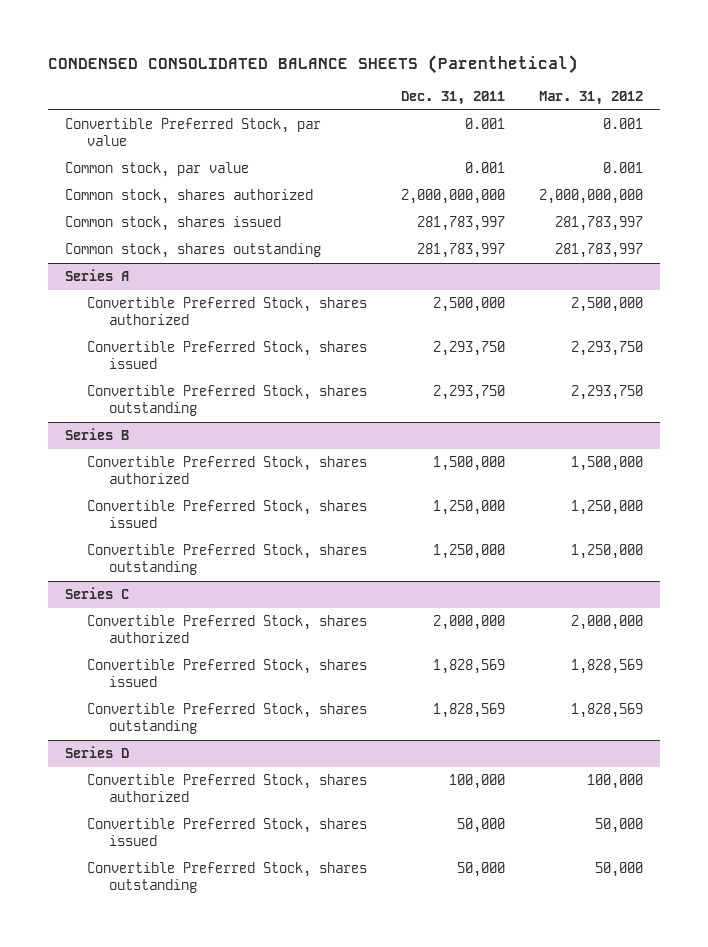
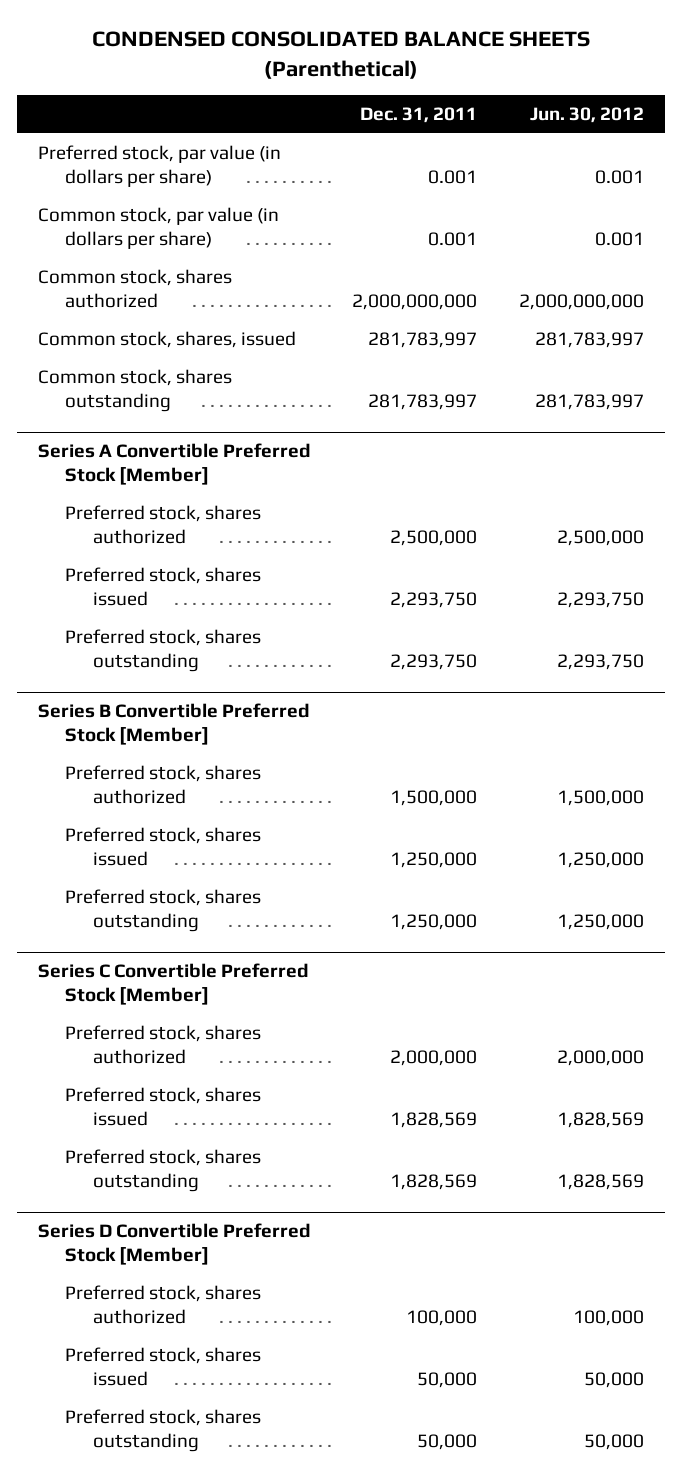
[539,90,644,105] Mar. 31, 2012 -> none
none -> [529,107,644,124] Jun. 30, 2012
[64,118,321,147] Convertible Preferred Stock, par value -> [37,145,281,188] Preferred stock, par value (in dollars per share)
[64,162,249,178] Common stock, par value -> [37,207,279,250] Common stock, par value (in dollars per share)
[64,216,281,232] Common stock, shares issued -> [37,331,296,349] Common stock, shares, issued
[64,269,129,282] Series A -> none
[64,428,129,441] Series B -> none
[64,587,129,600] Series C -> none
[64,746,129,759] Series D -> none
none -> [37,443,311,486] Series A Convertible Preferred Stock [Member]
[86,297,367,326] Convertible Preferred Stock, shares authorized -> [65,505,262,545] Preferred stock, shares authorized
[86,341,367,370] Convertible Preferred Stock, shares issued -> [65,567,262,607] Preferred stock, shares issued
[86,385,367,417] Convertible Preferred Stock, shares outstanding -> [65,629,262,673] Preferred stock, shares outstanding
none -> [37,703,310,746] Series B Convertible Preferred Stock [Member]
[86,456,367,485] Convertible Preferred Stock, shares authorized -> [65,765,262,805] Preferred stock, shares authorized
[86,500,367,529] Convertible Preferred Stock, shares issued -> [65,827,262,867] Preferred stock, shares issued
[86,544,367,576] Convertible Preferred Stock, shares outstanding -> [65,889,262,933] Preferred stock, shares outstanding
none -> [37,963,309,1006] Series C Convertible Preferred Stock [Member]
[86,615,367,644] Convertible Preferred Stock, shares authorized -> [65,1025,262,1065] Preferred stock, shares authorized
[86,659,367,688] Convertible Preferred Stock, shares issued -> [65,1087,262,1127] Preferred stock, shares issued
[86,703,367,735] Convertible Preferred Stock, shares outstanding -> [65,1149,262,1193] Preferred stock, shares outstanding
none -> [37,1223,311,1266] Series D Convertible Preferred Stock [Member]
[86,774,367,803] Convertible Preferred Stock, shares authorized -> [65,1285,262,1325] Preferred stock, shares authorized
[86,818,367,847] Convertible Preferred Stock, shares issued -> [65,1347,262,1387] Preferred stock, shares issued
[86,862,367,894] Convertible Preferred Stock, shares outstanding -> [65,1409,262,1453] Preferred stock, shares outstanding

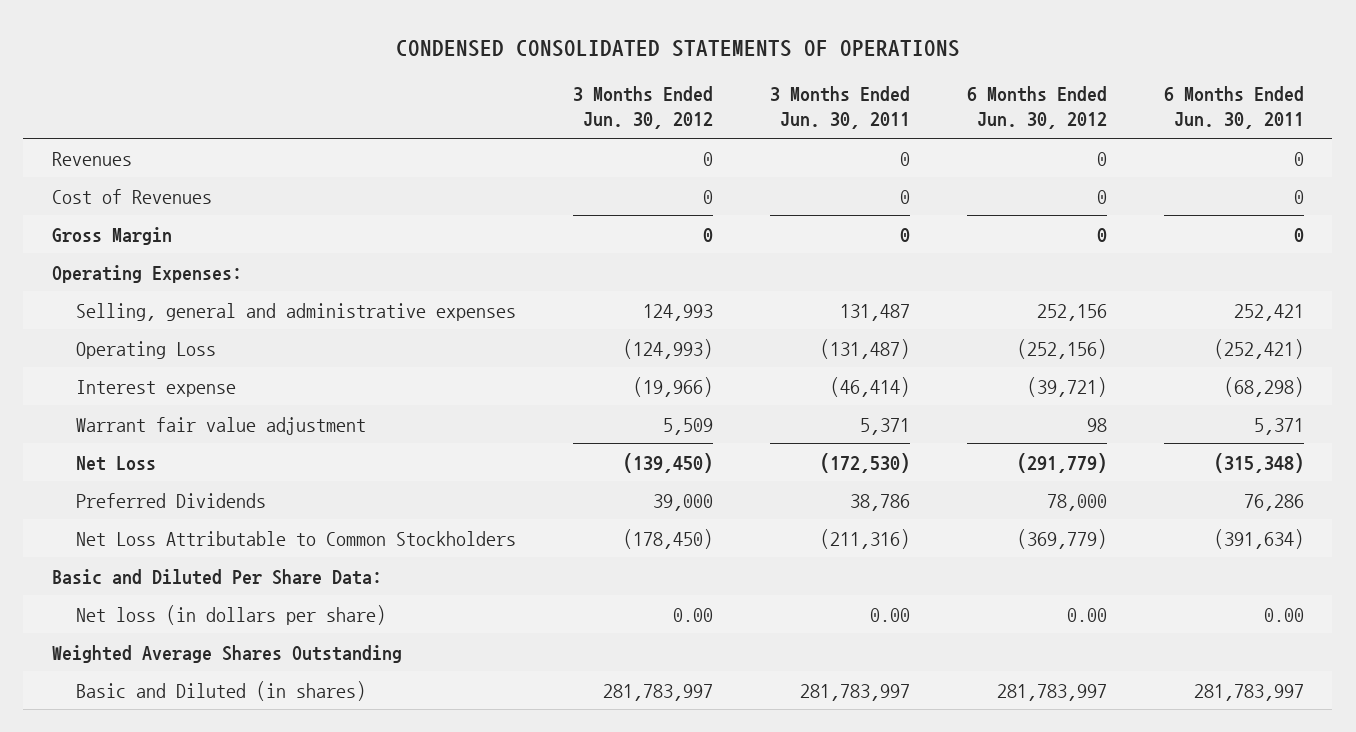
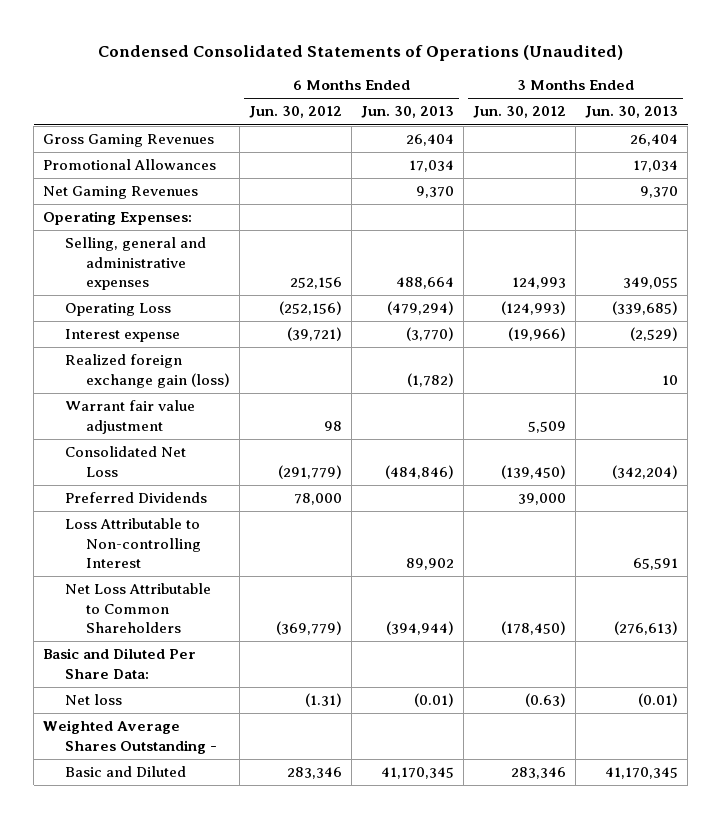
[395,39,960,57] CONDENSED CONSOLIDATED STATEMENTS OF OPERATIONS -> [97,44,623,61] Condensed Consolidated Statements of Operations (Unaudited)
[770,86,911,130] 3 Months Ended Jun. 30, 2011 -> none
[1164,86,1305,130] 6 Months Ended Jun. 30, 2011 -> none
none -> [361,106,455,119] Jun. 30, 2013
none -> [585,106,679,119] Jun. 30, 2013
[51,151,132,166] Revenues -> none
[51,188,212,204] Cost of Revenues -> none
[51,226,172,245] Gross Margin -> none
none -> [43,134,215,148] Gross Gaming Revenues
none -> [43,159,217,171] Promotional Allowances
none -> [43,186,199,200] Net Gaming Revenues
none -> [64,354,230,388] Realized foreign exchange gain (loss)
[76,455,157,471] Net Loss -> [64,446,186,477] Consolidated Net Loss
none -> [64,518,201,568] Loss Attributable to Non-controlling Interest
[76,530,517,546] Net Loss Attributable to Common Stockholders -> [64,583,211,633] Net Loss Attributable to Common Shareholders
[76,604,387,625] Net loss (in dollars per share) -> [64,694,122,706] Net loss
[673,607,714,622] 0.00 -> [525,693,567,708] (0.63)
[1067,607,1108,622] 0.00 -> [305,693,343,708] (1.31)
[51,644,402,663] Weighted Average Shares Outstanding -> [43,720,217,754] Weighted Average Shares Outstanding -
[76,680,367,701] Basic and Diluted (in shares) -> [64,766,186,778] Basic and Diluted
[603,683,714,701] 281,783,997 -> [511,767,567,780] 283,346
[997,683,1108,701] 281,783,997 -> [287,767,343,780] 283,346

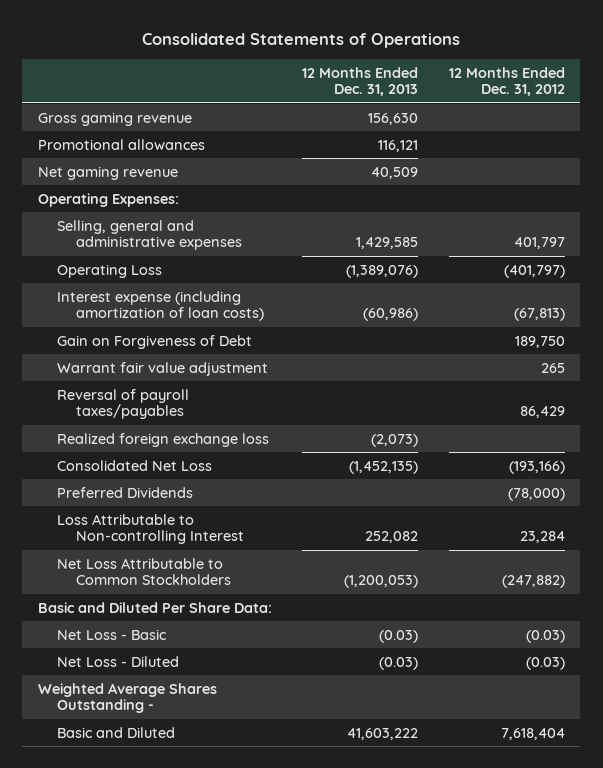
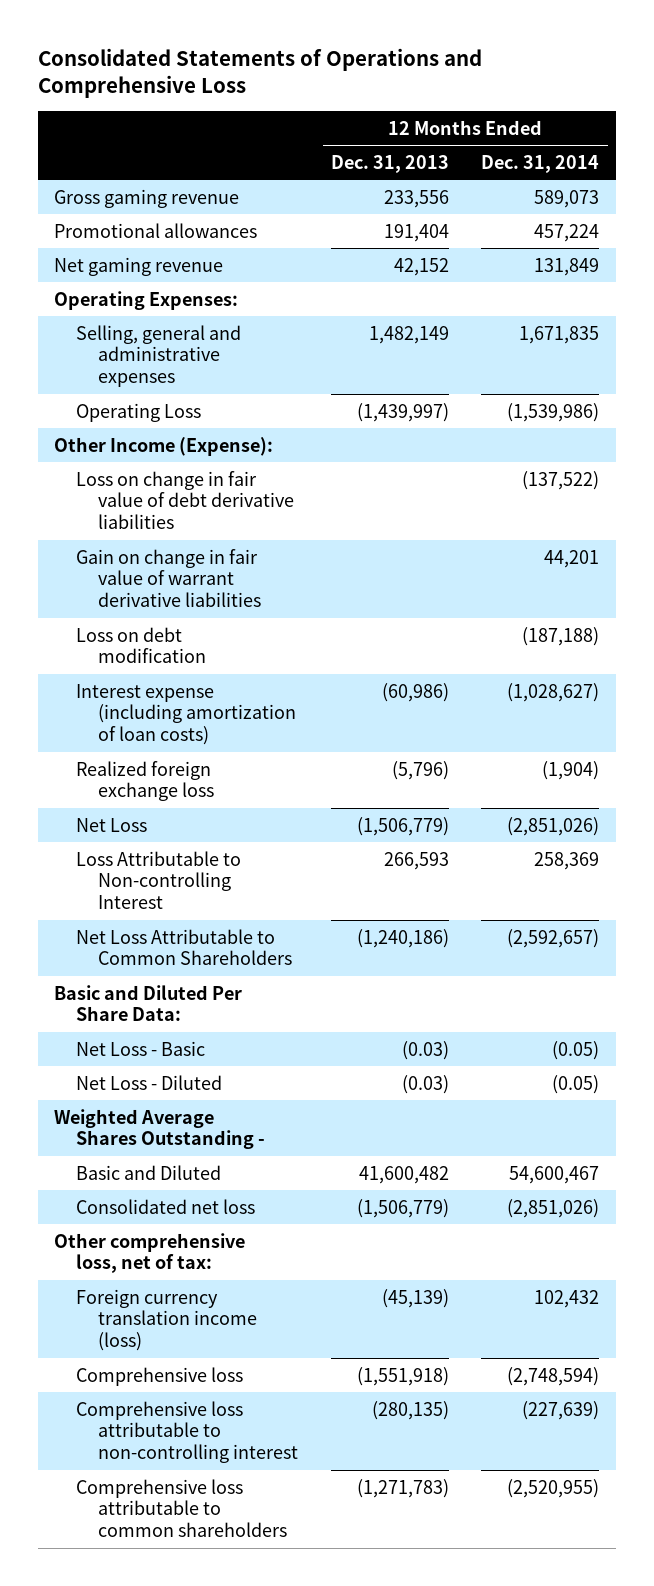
[142,32,461,48] Consolidated Statements of Operations -> [38,47,483,99] Consolidated Statements of Operations and Comprehensive Loss
[448,66,565,97] 12 Months Ended Dec. 31, 2012 -> none
none -> [481,154,600,173] Dec. 31, 2014
[368,112,419,125] 156,630 -> [383,189,449,208] 233,556
[378,139,419,152] 116,121 -> [383,223,449,242] 191,404
[371,166,419,179] 40,509 -> [393,257,449,276] 42,152
[356,237,419,250] 1,429,585 -> [368,325,449,344] 1,482,149
[346,264,419,278] (1,389,076) -> [356,402,449,422] (1,439,997)
none -> [54,436,274,456] Other Income (Expense):
none -> [76,470,295,530] Loss on change in fair value of debt derivative liabilities
none -> [76,548,262,608] Gain on change in fair value of warrant derivative liabilities
none -> [76,626,207,664] Loss on debt modification
[57,334,253,349] Gain on Forgiveness of Debt -> none
[57,361,269,376] Warrant fair value adjustment -> none
[57,388,190,420] Reversal of payroll taxes/payables -> none
[57,486,194,498] Preferred Dividends -> none
[371,433,419,447] (2,073) -> [391,760,449,780] (5,796)
[57,459,213,471] Consolidated Net Loss -> [76,817,148,832] Net Loss
[349,460,419,474] (1,452,135) -> [356,816,449,836] (1,506,779)
[365,531,419,544] 252,082 -> [383,851,449,870] 266,593
[57,557,232,586] Net Loss Attributable to Common Stockholders -> [76,928,293,966] Net Loss Attributable to Common Shareholders
[344,575,419,589] (1,200,053) -> [356,928,449,948] (1,240,186)
[347,727,419,740] 41,603,222 -> [358,1165,449,1184] 41,600,482
none -> [76,1198,256,1214] Consolidated net loss
none -> [54,1232,246,1274] Other comprehensive loss, net of tax:
none -> [76,1288,258,1352] Foreign currency translation income (loss)
none -> [76,1366,244,1386] Comprehensive loss
none -> [76,1400,299,1464] Comprehensive loss attributable to non-controlling interest
none -> [76,1478,288,1538] Comprehensive loss attributable to common shareholders

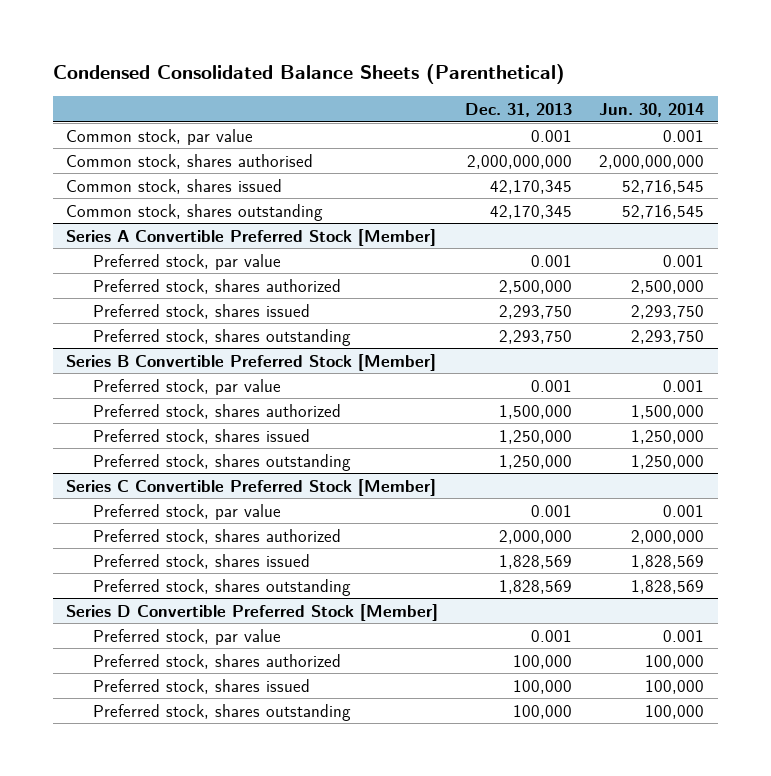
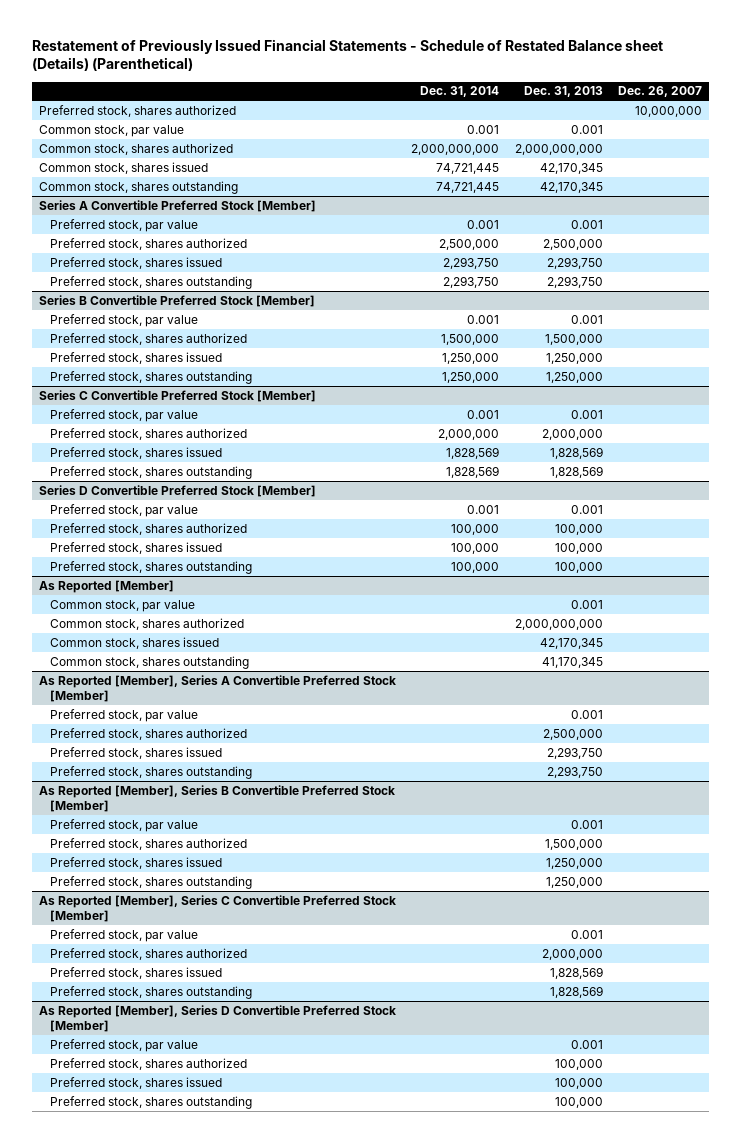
[53,64,566,85] Condensed Consolidated Balance Sheets (Parenthetical) -> [31,38,663,72] Restatement of Previously Issued Financial Statements - Schedule of Restated Balance sheet (Details) (Parenthetical)
[599,102,705,117] Jun. 30, 2014 -> none
none -> [420,86,500,98] Dec. 31, 2014
none -> [617,86,702,98] Dec. 26, 2007
none -> [39,104,237,117] Preferred stock, shares authorized
[66,153,314,169] Common stock, shares authorised -> [39,142,234,155] Common stock, shares authorized
none -> [39,579,175,593] As Reported [Member]
none -> [49,599,195,612] Common stock, par value
none -> [49,617,244,630] Common stock, shares authorized
none -> [49,636,219,649] Common stock, shares issued
none -> [49,655,249,669] Common stock, shares outstanding
none -> [39,674,397,703] As Reported [Member], Series A Convertible Preferred Stock [Member]
none -> [49,708,198,722] Preferred stock, par value
none -> [49,727,247,740] Preferred stock, shares authorized
none -> [49,746,222,759] Preferred stock, shares issued
none -> [49,765,252,779] Preferred stock, shares outstanding
none -> [39,784,396,813] As Reported [Member], Series B Convertible Preferred Stock [Member]
none -> [49,818,198,832] Preferred stock, par value
none -> [49,837,247,850] Preferred stock, shares authorized
none -> [49,856,222,869] Preferred stock, shares issued
none -> [49,875,252,889] Preferred stock, shares outstanding
none -> [39,894,397,923] As Reported [Member], Series C Convertible Preferred Stock [Member]
none -> [49,928,198,942] Preferred stock, par value
none -> [49,947,247,960] Preferred stock, shares authorized
none -> [49,966,222,979] Preferred stock, shares issued
none -> [49,985,252,999] Preferred stock, shares outstanding
none -> [39,1004,397,1033] As Reported [Member], Series D Convertible Preferred Stock [Member]
none -> [49,1038,198,1052] Preferred stock, par value
none -> [49,1057,247,1070] Preferred stock, shares authorized
none -> [49,1076,222,1089] Preferred stock, shares issued
none -> [49,1095,252,1109] Preferred stock, shares outstanding

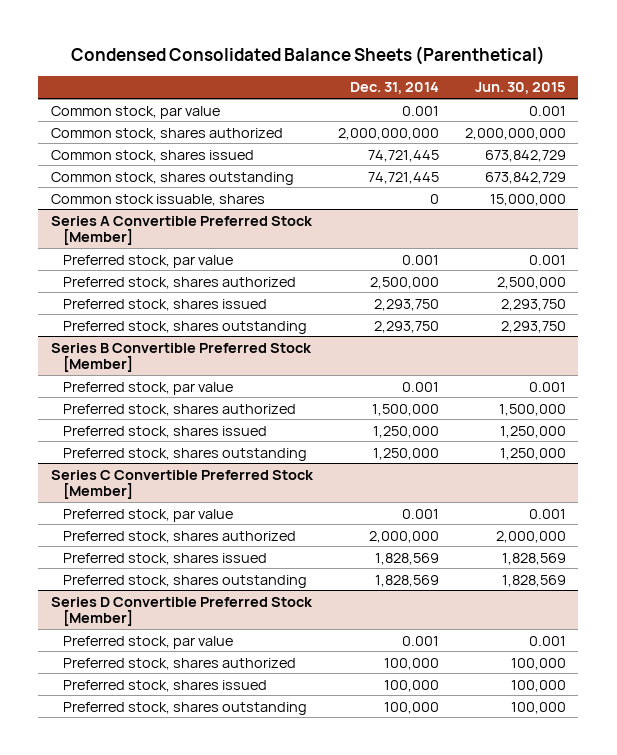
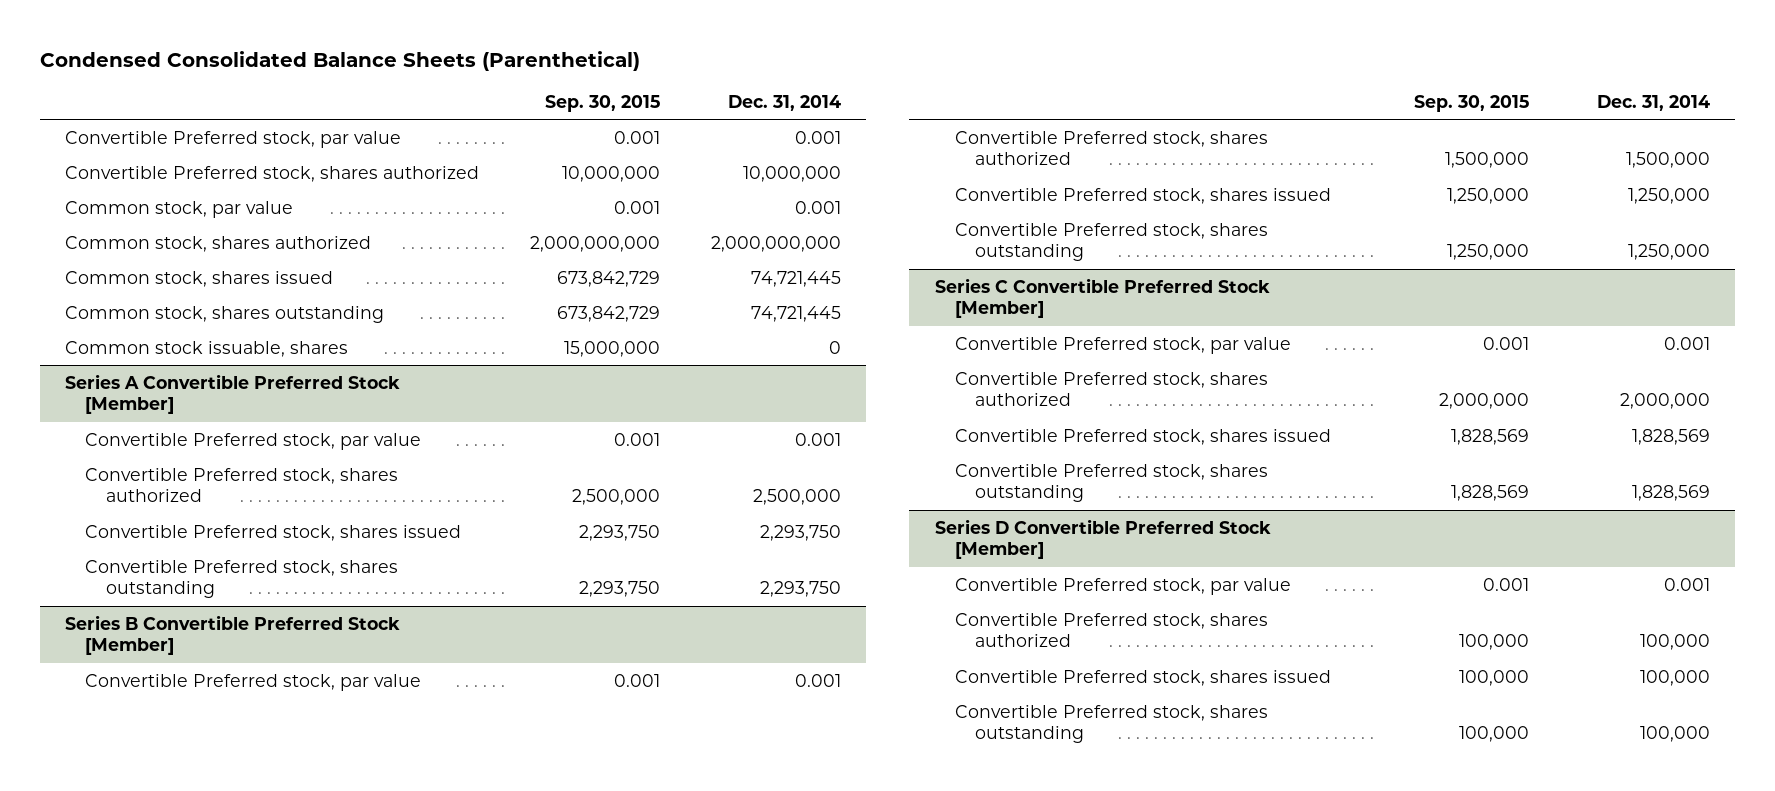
[474,82,566,95] Jun. 30, 2015 -> none
none -> [544,95,660,113] Sep. 30, 2015
none -> [65,130,402,148] Convertible Preferred stock, par value
none -> [65,165,480,182] Convertible Preferred stock, shares authorized
[63,254,234,268] Preferred stock, par value -> [85,432,422,450] Convertible Preferred stock, par value
[63,276,297,289] Preferred stock, shares authorized -> [85,467,399,503] Convertible Preferred stock, shares authorized
[63,298,268,311] Preferred stock, shares issued -> [85,524,462,541] Convertible Preferred stock, shares issued
[63,320,308,334] Preferred stock, shares outstanding -> [85,559,399,599] Convertible Preferred stock, shares outstanding
[63,381,234,395] Preferred stock, par value -> [85,673,422,691] Convertible Preferred stock, par value
[63,403,297,416] Preferred stock, shares authorized -> [955,130,1269,166] Convertible Preferred stock, shares authorized
[63,425,268,438] Preferred stock, shares issued -> [955,187,1332,204] Convertible Preferred stock, shares issued
[63,447,308,461] Preferred stock, shares outstanding -> [955,222,1269,262] Convertible Preferred stock, shares outstanding
[63,508,234,522] Preferred stock, par value -> [955,336,1292,354] Convertible Preferred stock, par value
[63,530,297,543] Preferred stock, shares authorized -> [955,371,1269,407] Convertible Preferred stock, shares authorized
[63,552,268,565] Preferred stock, shares issued -> [955,428,1332,445] Convertible Preferred stock, shares issued
[63,574,308,588] Preferred stock, shares outstanding -> [955,463,1269,503] Convertible Preferred stock, shares outstanding
[63,635,234,649] Preferred stock, par value -> [955,577,1292,595] Convertible Preferred stock, par value
[63,657,297,670] Preferred stock, shares authorized -> [955,612,1269,648] Convertible Preferred stock, shares authorized
[63,679,268,692] Preferred stock, shares issued -> [955,669,1332,686] Convertible Preferred stock, shares issued
[63,701,308,715] Preferred stock, shares outstanding -> [955,704,1269,744] Convertible Preferred stock, shares outstanding

